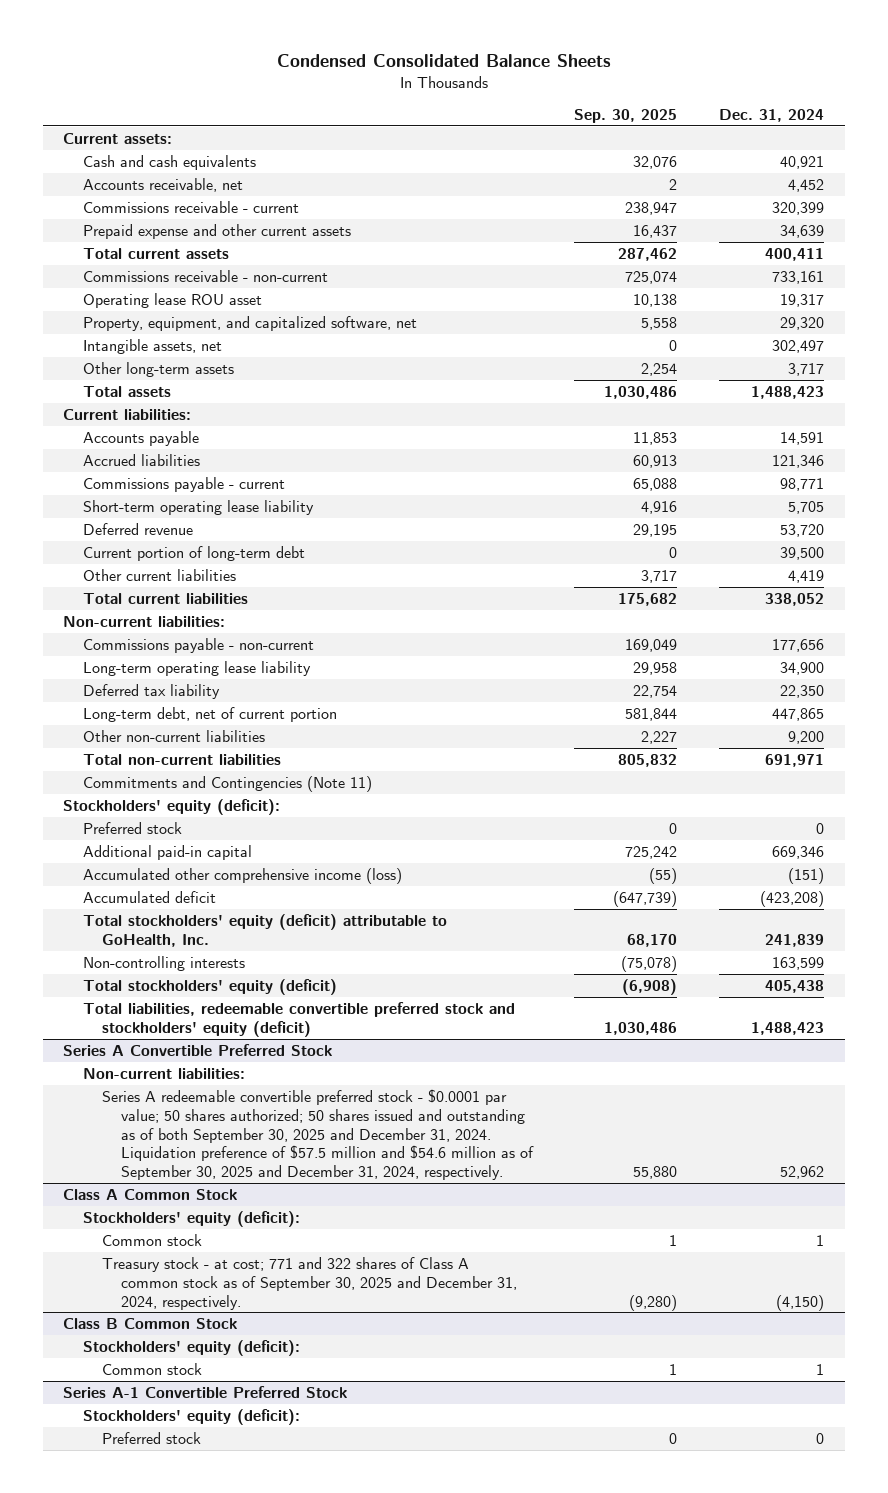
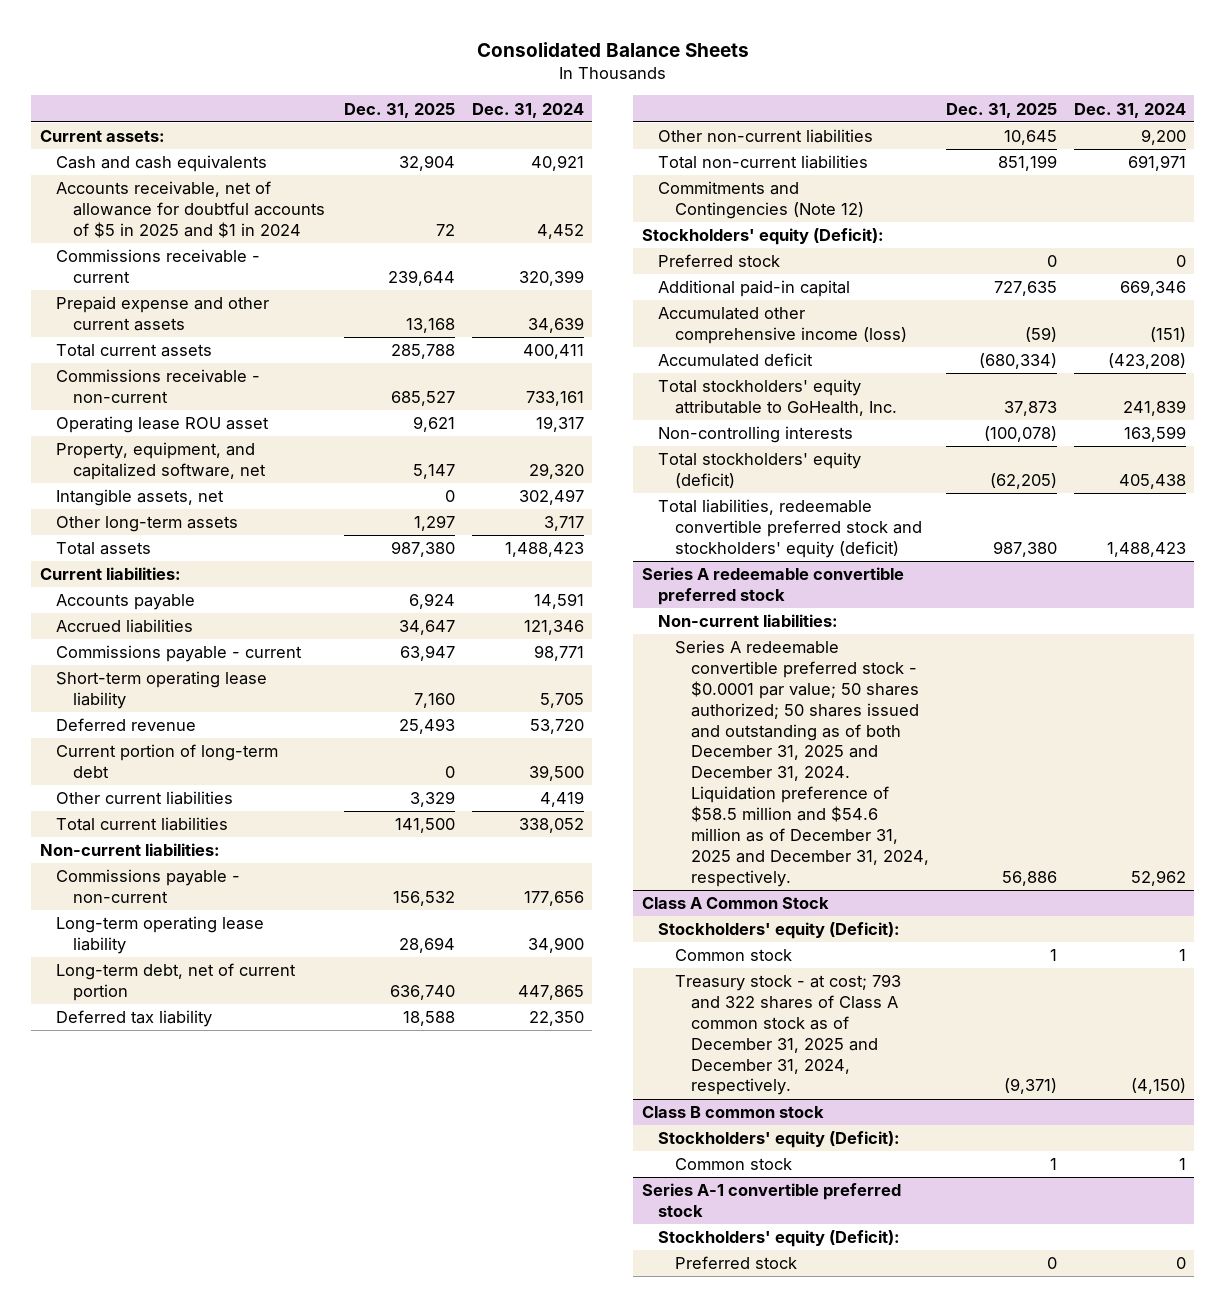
[276,53,611,67] Condensed Consolidated Balance Sheets -> [476,41,749,57] Consolidated Balance Sheets
[574,108,678,123] Sep. 30, 2025 -> none
none -> [344,102,456,118] Dec. 31, 2025
[82,177,243,192] Accounts receivable, net -> [56,181,325,238] Accounts receivable, net of allowance for doubtful accounts of $5 in 2025 and $1 in 2024
[82,683,220,699] Deferred tax liability -> [56,1010,213,1028] Deferred tax liability
[82,775,372,792] Commitments and Contingencies (Note 11) -> [658,181,864,220] Commitments and Contingencies (Note 12)
[63,798,281,815] Stockholders' equity (deficit): -> [641,228,884,246] Stockholders' equity (Deficit):
[82,913,447,947] Total stockholders' equity (deficit) attributable to GoHealth, Inc. -> [658,379,897,417] Total stockholders' equity attributable to GoHealth, Inc.
[63,1043,333,1056] Series A Convertible Preferred Stock -> [641,567,904,606] Series A redeemable convertible preferred stock
[101,1088,534,1181] Series A redeemable convertible preferred stock - $0.0001 par value; 50 shares authorized; 50 shares issued and outstanding as of both September 30, 2025 and December 31, 2024. Liquidation preference of $57.5 million and $54.6 million as of September 30, 2025 and December 31, 2024, respectively. -> [674,640,930,887] Series A redeemable convertible preferred stock - $0.0001 par value; 50 shares authorized; 50 shares issued and outstanding as of both December 31, 2025 and December 31, 2024. Liquidation preference of $58.5 million and $54.6 million as of December 31, 2025 and December 31, 2024, respectively.
[82,1210,300,1227] Stockholders' equity (deficit): -> [658,922,901,940] Stockholders' equity (Deficit):
[101,1256,517,1310] Treasury stock - at cost; 771 and 322 shares of Class A common stock as of September 30, 2025 and December 31, 2024, respectively. -> [674,974,901,1096] Treasury stock - at cost; 793 and 322 shares of Class A common stock as of December 31, 2025 and December 31, 2024, respectively.
[63,1317,238,1329] Class B Common Stock -> [641,1106,824,1119] Class B common stock
[82,1339,300,1356] Stockholders' equity (deficit): -> [658,1131,901,1149] Stockholders' equity (Deficit):
[63,1385,348,1398] Series A-1 Convertible Preferred Stock -> [641,1183,901,1218] Series A-1 convertible preferred stock
[82,1408,300,1425] Stockholders' equity (deficit): -> [658,1230,901,1248] Stockholders' equity (Deficit):

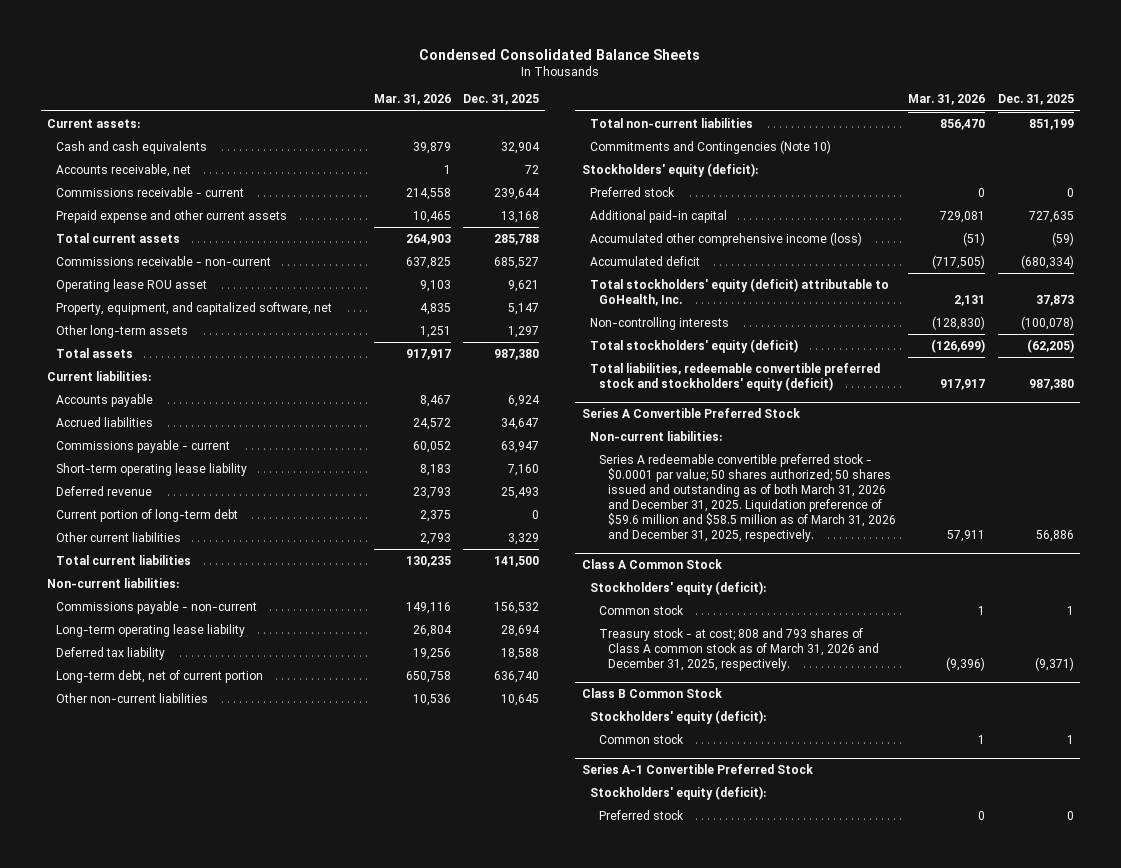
[476,41,749,57] Consolidated Balance Sheets -> [419,48,701,60] Condensed Consolidated Balance Sheets
[471,102,584,118] Dec. 31, 2024 -> none
none -> [373,94,451,106] Mar. 31, 2026
[56,181,325,238] Accounts receivable, net of allowance for doubtful accounts of $5 in 2025 and $1 in 2024 -> [55,163,191,177] Accounts receivable, net
[56,489,225,507] Intangible assets, net -> none
[56,963,297,1002] Long-term debt, net of current portion -> [55,669,263,683] Long-term debt, net of current portion
[658,181,864,220] Commitments and Contingencies (Note 12) -> [590,139,832,154] Commitments and Contingencies (Note 10)
[641,228,884,246] Stockholders' equity (Deficit): -> [581,162,758,177] Stockholders' equity (deficit):
[658,379,897,417] Total stockholders' equity attributable to GoHealth, Inc. -> [590,277,890,306] Total stockholders' equity (deficit) attributable to GoHealth, Inc.
[641,567,904,606] Series A redeemable convertible preferred stock -> [581,408,800,419] Series A Convertible Preferred Stock
[674,640,930,887] Series A redeemable convertible preferred stock - $0.0001 par value; 50 shares authorized; 50 shares issued and outstanding as of both December 31, 2025 and December 31, 2024. Liquidation preference of $58.5 million and $54.6 million as of December 31, 2025 and December 31, 2024, respectively. -> [599,453,896,542] Series A redeemable convertible preferred stock - $0.0001 par value; 50 shares authorized; 50 shares issued and outstanding as of both March 31, 2026 and December 31, 2025. Liquidation preference of $59.6 million and $58.5 million as of March 31, 2026 and December 31, 2025, respectively.
[658,922,901,940] Stockholders' equity (Deficit): -> [590,580,767,595] Stockholders' equity (deficit):
[674,974,901,1096] Treasury stock - at cost; 793 and 322 shares of Class A common stock as of December 31, 2025 and December 31, 2024, respectively. -> [599,627,879,671] Treasury stock - at cost; 808 and 793 shares of Class A common stock as of March 31, 2026 and December 31, 2025, respectively.
[641,1106,824,1119] Class B common stock -> [581,688,722,699] Class B Common Stock
[658,1131,901,1149] Stockholders' equity (Deficit): -> [590,709,767,724] Stockholders' equity (deficit):
[641,1183,901,1218] Series A-1 convertible preferred stock -> [581,764,813,775] Series A-1 Convertible Preferred Stock
[658,1230,901,1248] Stockholders' equity (Deficit): -> [590,785,767,800] Stockholders' equity (deficit):

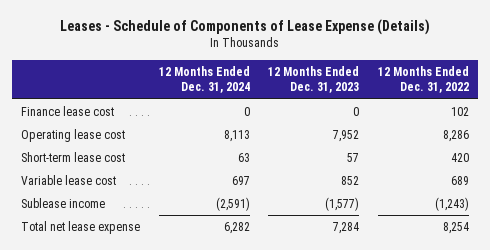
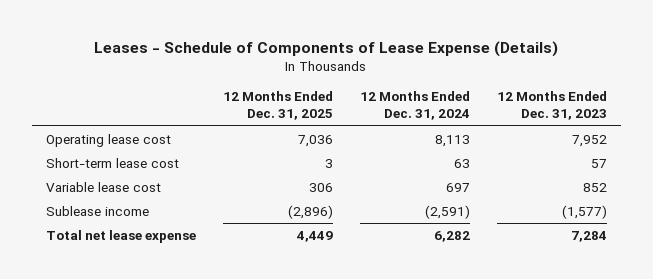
[377,65,469,94] 12 Months Ended Dec. 31, 2022 -> none
none -> [222,91,333,121] 12 Months Ended Dec. 31, 2025
[21,105,115,116] Finance lease cost -> none

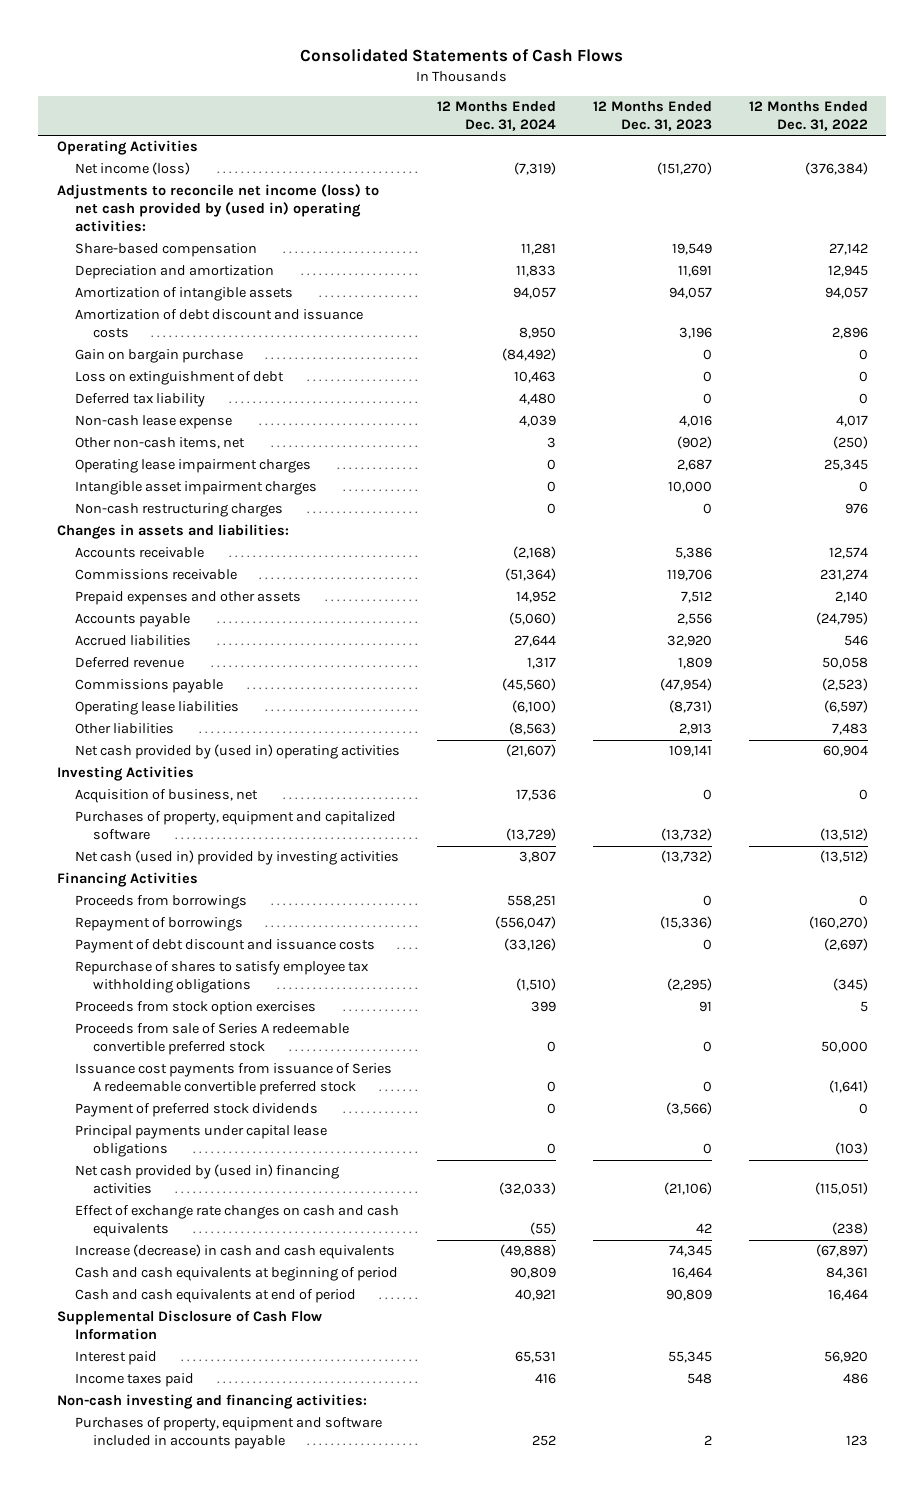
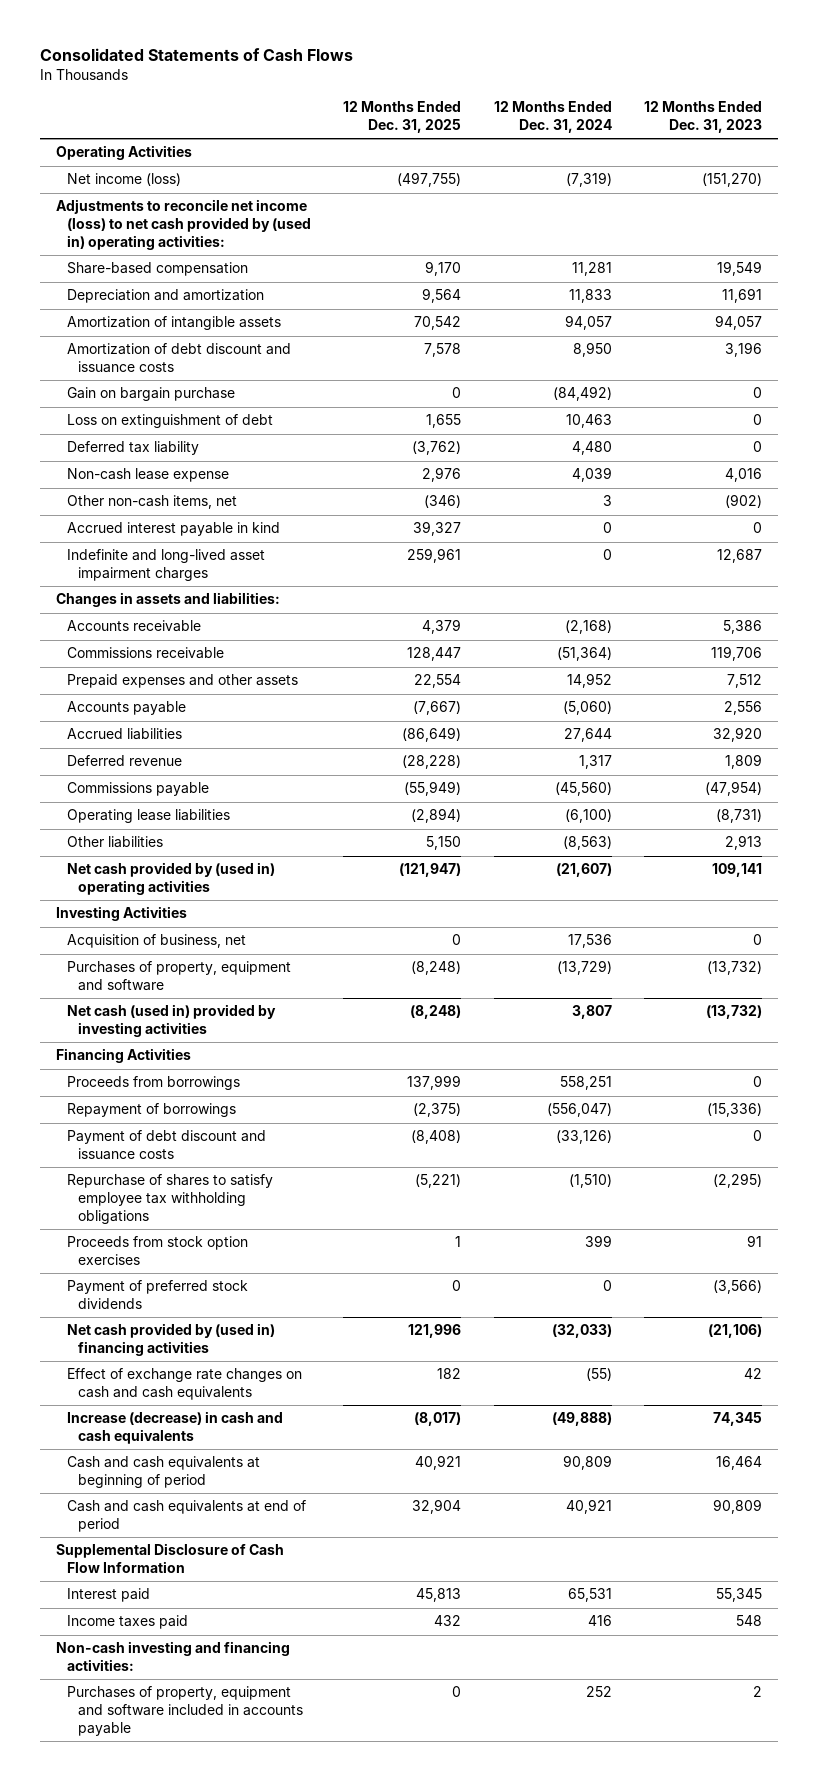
[748,101,868,131] 12 Months Ended Dec. 31, 2022 -> none
none -> [343,101,462,134] 12 Months Ended Dec. 31, 2025
[75,459,312,474] Operating lease impairment charges -> none
[75,481,318,496] Intangible asset impairment charges -> none
[75,503,284,518] Non-cash restructuring charges -> none
none -> [66,522,280,537] Accrued interest payable in kind
none -> [66,549,265,582] Indefinite and long-lived asset impairment charges
[75,811,397,841] Purchases of property, equipment and capitalized software -> [66,961,291,992] Purchases of property, equipment and software
[75,1023,350,1056] Proceeds from sale of Series A redeemable convertible preferred stock -> none
[75,1063,393,1096] Issuance cost payments from issuance of Series A redeemable convertible preferred stock -> none
[75,1125,328,1158] Principal payments under capital lease obligations -> none

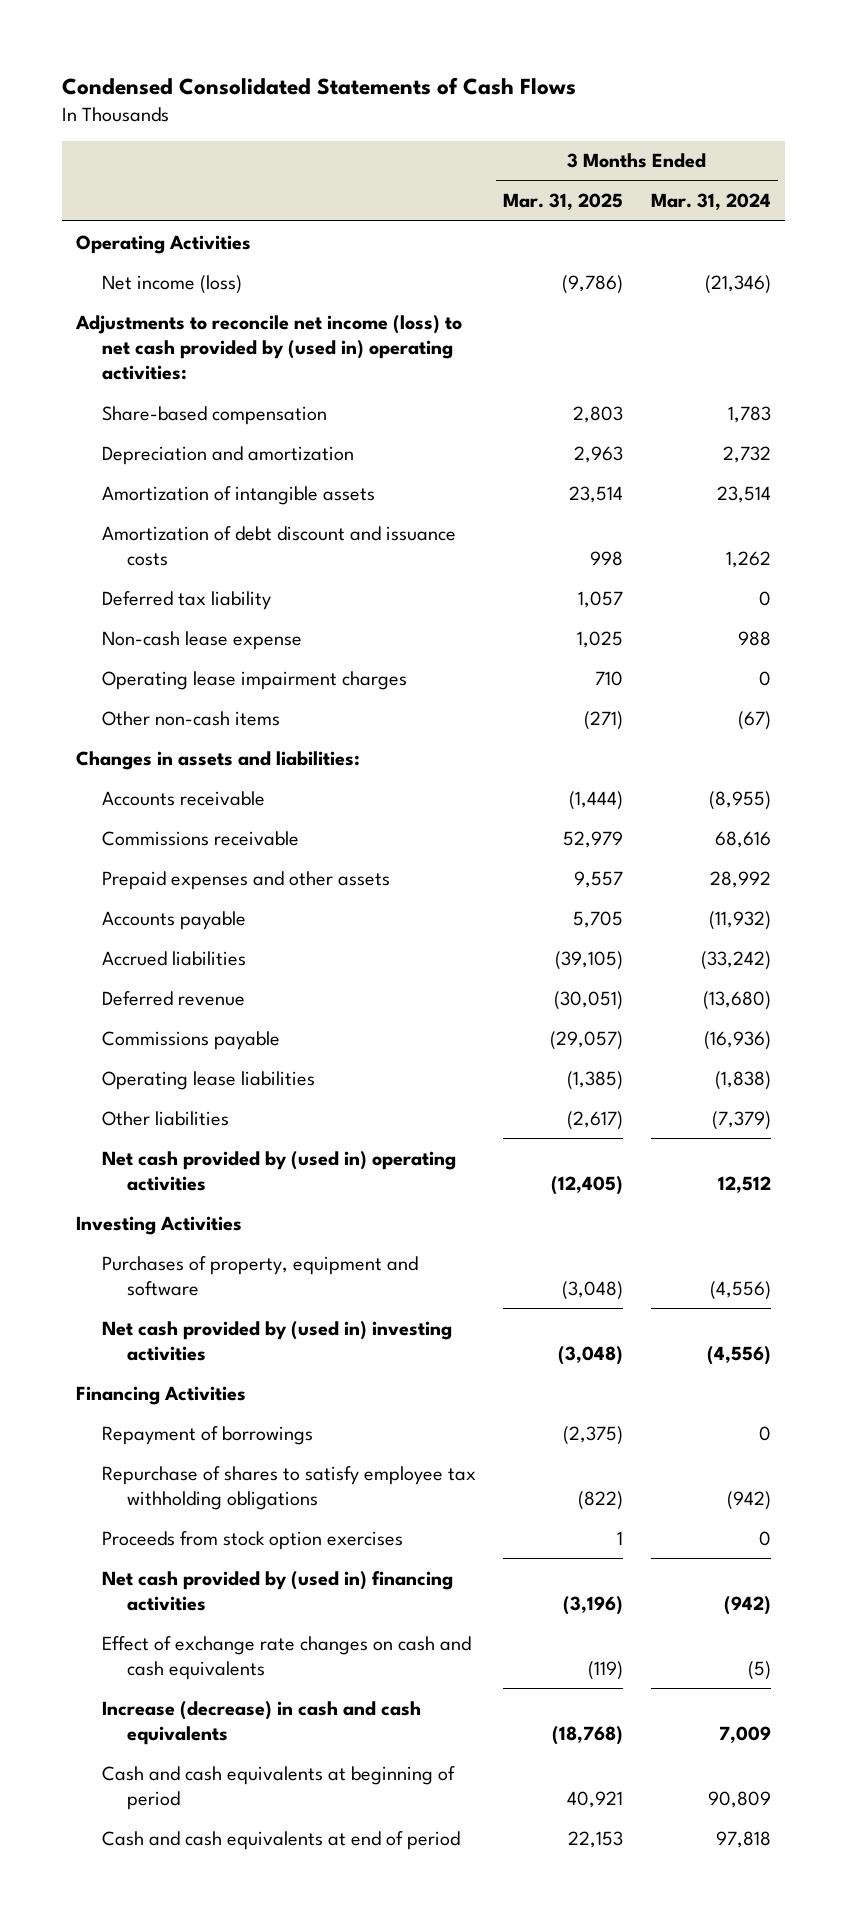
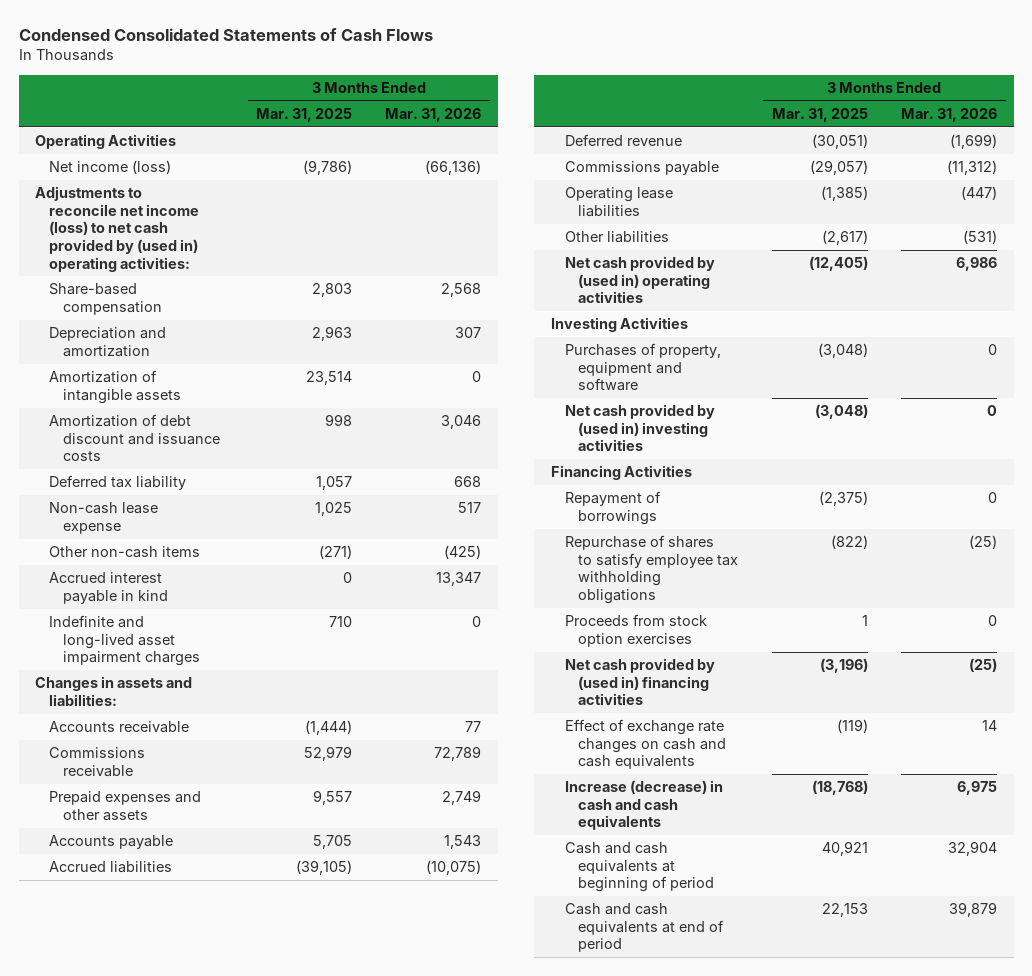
[650,193,771,211] Mar. 31, 2024 -> none
none -> [385,107,482,122] Mar. 31, 2026
[101,670,407,690] Operating lease impairment charges -> none
none -> [48,572,168,604] Accrued interest payable in kind
none -> [48,615,200,667] Indefinite and long-lived asset impairment charges

